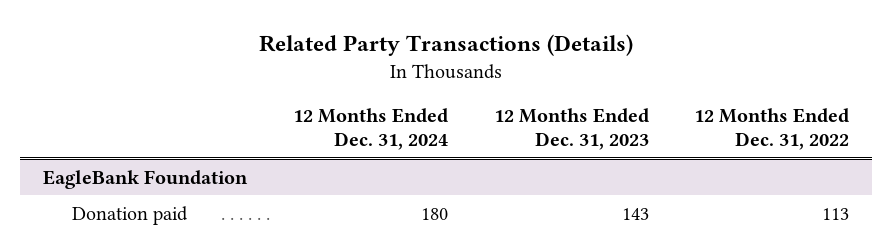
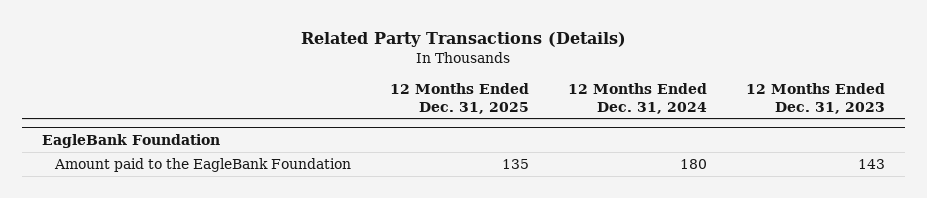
[694,108,850,151] 12 Months Ended Dec. 31, 2022 -> none
none -> [389,83,529,114] 12 Months Ended Dec. 31, 2025
[71,205,188,225] Donation paid -> [53,158,351,173] Amount paid to the EagleBank Foundation

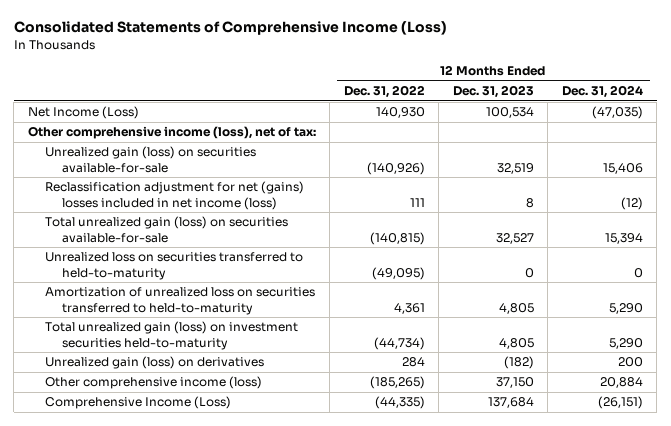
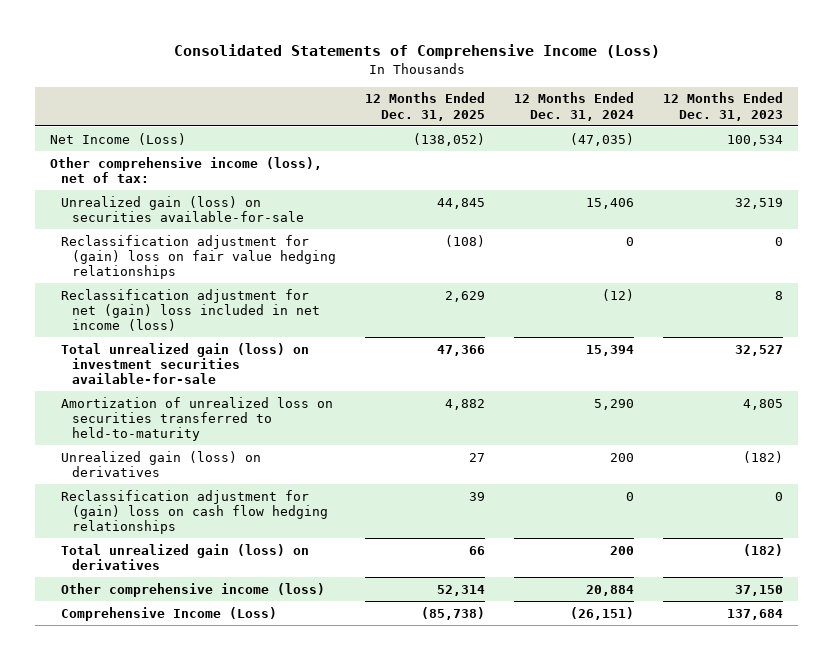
[343,84,425,98] Dec. 31, 2022 -> none
none -> [365,92,486,121] 12 Months Ended Dec. 31, 2025
[44,252,303,280] Unrealized loss on securities transferred to held-to-maturity -> none
none -> [61,234,337,280] Reclassification adjustment for (gain) loss on fair value hedging relationships
[44,181,304,210] Reclassification adjustment for net (gains) losses included in net income (loss) -> [61,288,321,332] Reclassification adjustment for net (gain) loss included in net income (loss)
[44,216,288,243] Total unrealized gain (loss) on securities available-for-sale -> [61,342,310,385] Total unrealized gain (loss) on investment securities available-for-sale
[44,321,298,350] Total unrealized gain (loss) on investment securities held-to-maturity -> none
none -> [61,489,329,535] Reclassification adjustment for (gain) loss on cash flow hedging relationships
none -> [61,543,310,570] Total unrealized gain (loss) on derivatives

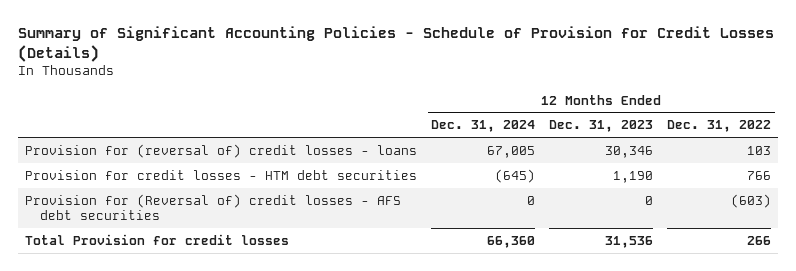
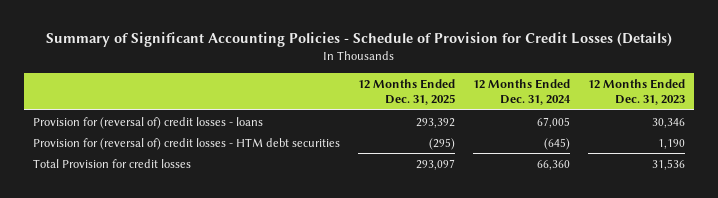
[667,120,772,133] Dec. 31, 2022 -> none
none -> [357,78,455,106] 12 Months Ended Dec. 31, 2025
[24,193,401,220] Provision for (Reversal of) credit losses - AFS debt securities -> none
[24,169,417,180] Provision for credit losses - HTM debt securities -> [32,137,340,150] Provision for (reversal of) credit losses - HTM debt securities

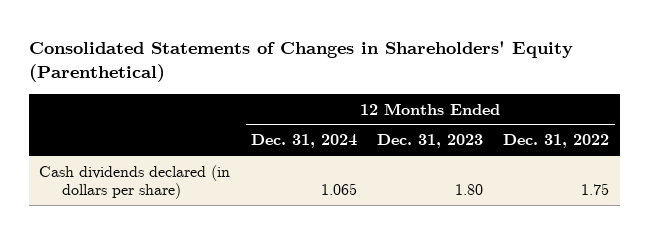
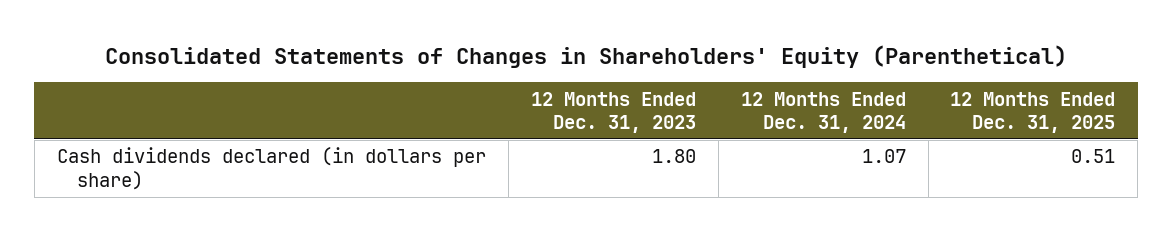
[503,134,610,149] Dec. 31, 2022 -> none
none -> [950,91,1116,134] 12 Months Ended Dec. 31, 2025
[320,182,357,195] 1.065 -> [861,149,906,164] 1.07

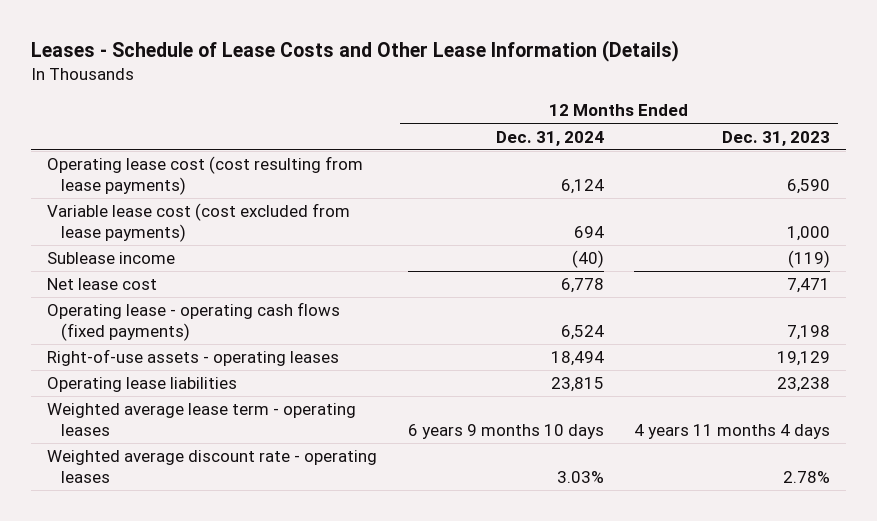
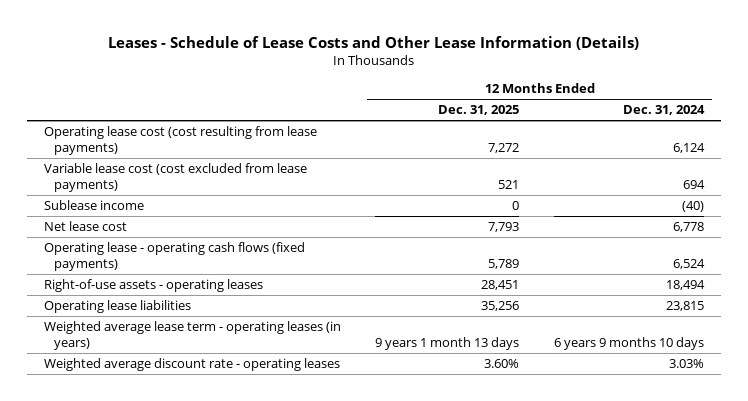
[722,130,831,146] Dec. 31, 2023 -> none
none -> [438,105,520,116] Dec. 31, 2025
[46,403,356,436] Weighted average lease term - operating leases -> [44,321,342,350] Weighted average lease term - operating leases (in years)

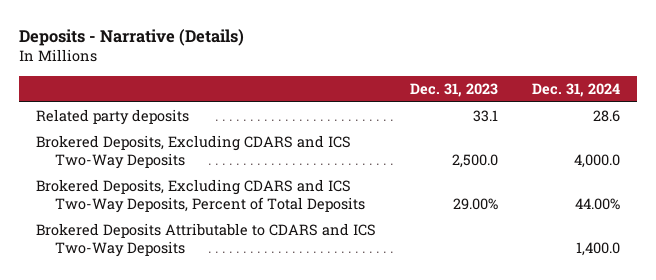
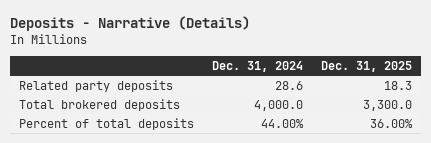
[410,83,499,98] Dec. 31, 2023 -> none
none -> [320,60,412,72] Dec. 31, 2025
[36,223,377,258] Brokered Deposits Attributable to CDARS and ICS Two-Way Deposits -> none
[36,135,352,170] Brokered Deposits, Excluding CDARS and ICS Two-Way Deposits -> [18,99,180,112] Total brokered deposits
[36,179,366,214] Brokered Deposits, Excluding CDARS and ICS Two-Way Deposits, Percent of Total Deposits -> [18,118,194,131] Percent of total deposits

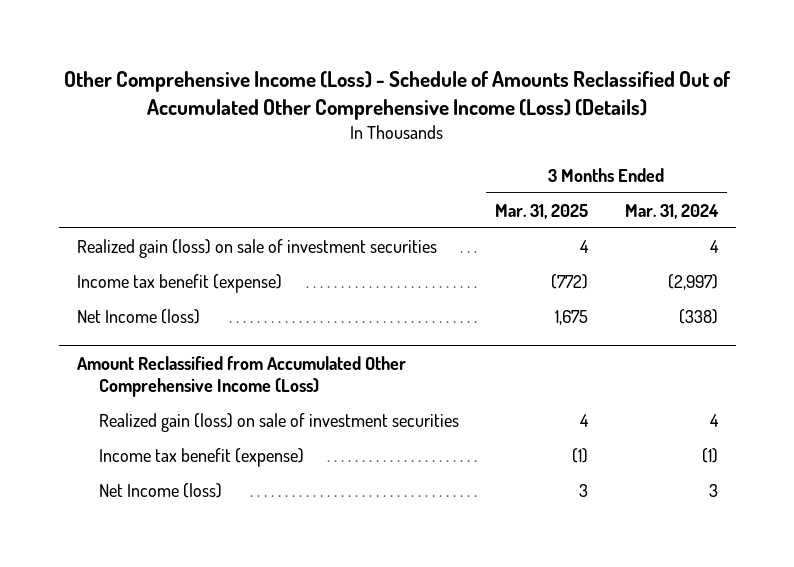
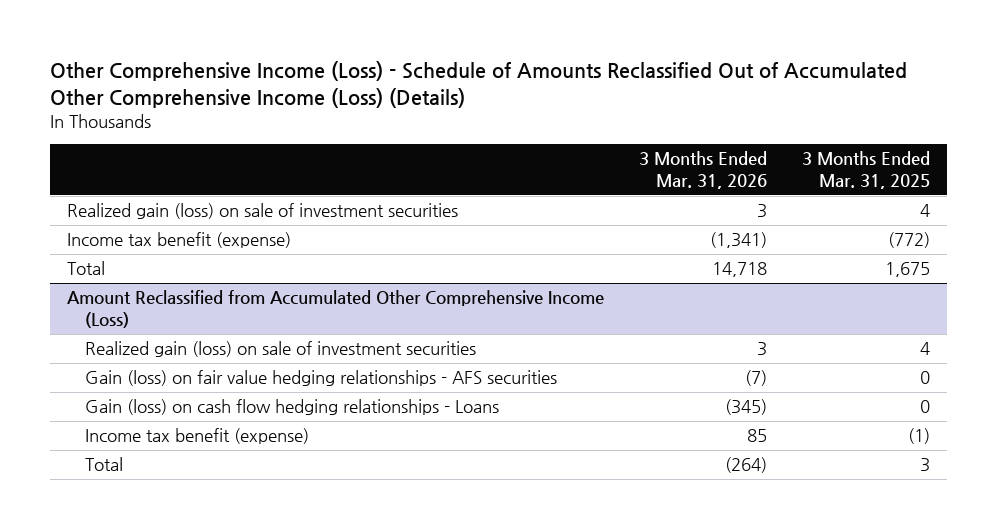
[624,203,719,219] Mar. 31, 2024 -> none
none -> [639,151,768,190] 3 Months Ended Mar. 31, 2026
[76,309,200,325] Net Income (loss) -> [67,261,106,276] Total
none -> [84,370,557,387] Gain (loss) on fair value hedging relationships - AFS securities
none -> [84,399,499,416] Gain (loss) on cash flow hedging relationships - Loans
[98,483,222,499] Net Income (loss) -> [84,457,123,472] Total

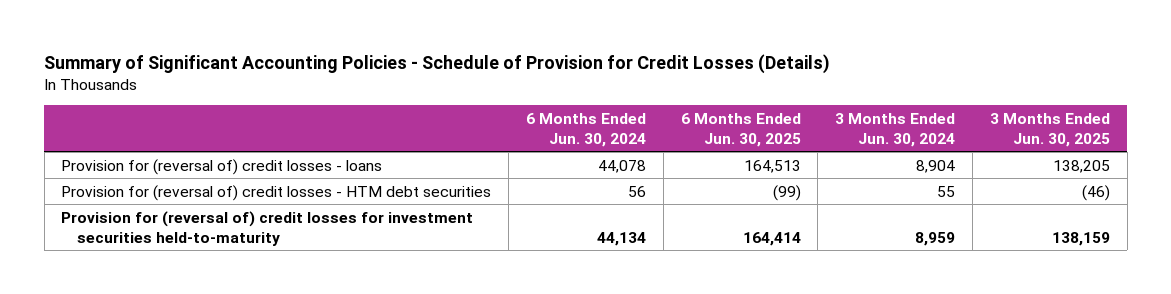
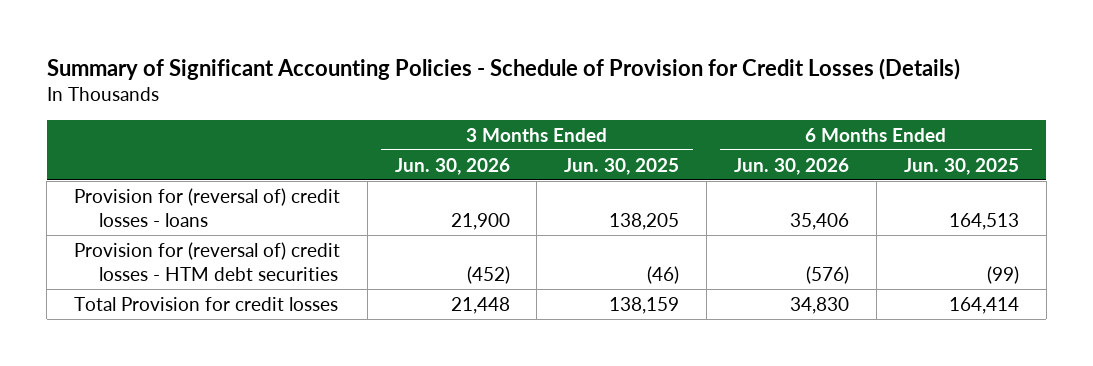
[526,113,647,147] 6 Months Ended Jun. 30, 2024 -> none
[835,113,956,147] 3 Months Ended Jun. 30, 2024 -> none
none -> [394,157,510,175] Jun. 30, 2026
none -> [733,157,849,175] Jun. 30, 2026
[61,210,474,246] Provision for (reversal of) credit losses for investment securities held-to-maturity -> [73,296,338,311] Total Provision for credit losses

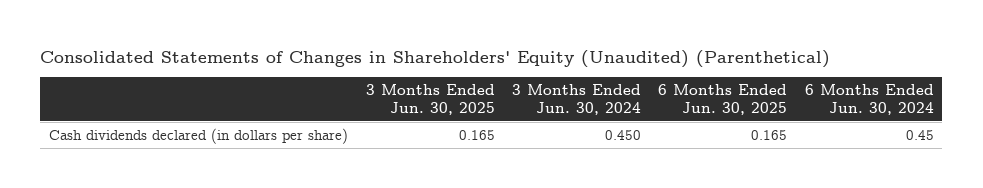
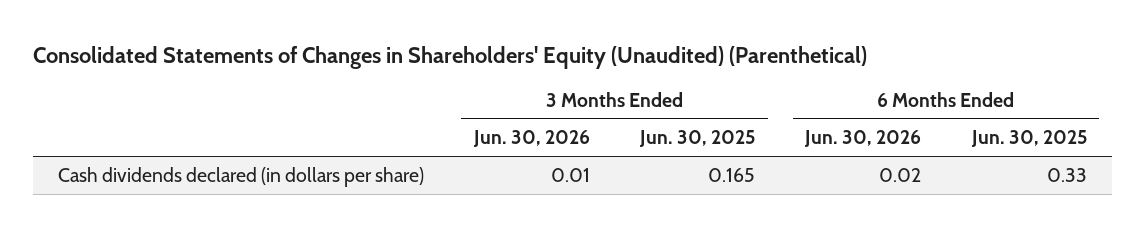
[511,84,641,115] 3 Months Ended Jun. 30, 2024 -> none
[804,84,934,115] 6 Months Ended Jun. 30, 2024 -> none
none -> [472,130,590,148] Jun. 30, 2026
none -> [804,130,922,148] Jun. 30, 2026
[751,129,788,140] 0.165 -> [1046,168,1087,183] 0.33

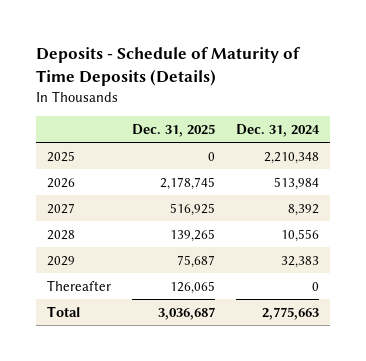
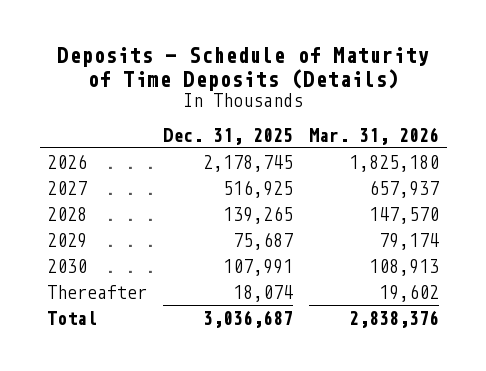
[236,124,321,138] Dec. 31, 2024 -> none
none -> [308,126,439,145] Mar. 31, 2026
[46,150,75,162] 2025 -> none
none -> [47,258,88,273] 2030
[170,280,216,294] 126,065 -> [233,284,294,302] 18,074

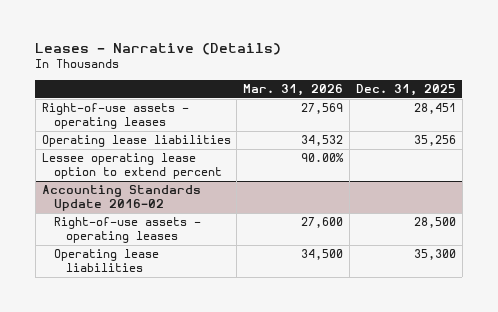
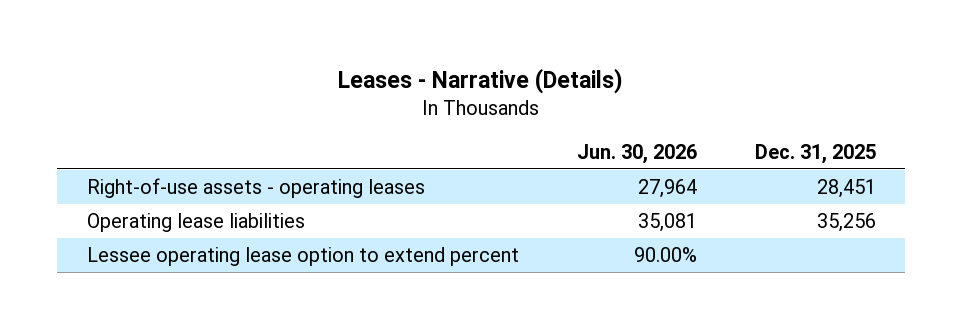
[243,84,344,97] Mar. 31, 2026 -> none
none -> [576,143,697,164] Jun. 30, 2026
[41,185,201,211] Accounting Standards Update 2016-02 -> none
[53,217,201,243] Right-of-use assets - operating leases -> none
[53,249,159,272] Operating lease liabilities -> none

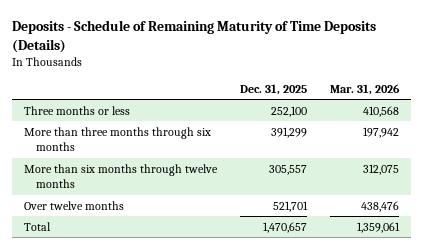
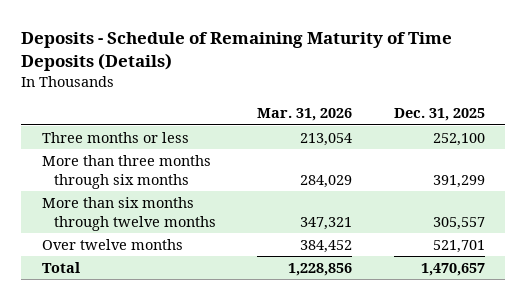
[363,105,400,117] 410,568 -> [300,132,353,146] 213,054
[363,126,400,138] 197,942 -> [300,174,353,188] 284,029
[363,163,400,175] 312,075 -> [300,216,353,230] 347,321
[361,200,400,212] 438,476 -> [300,239,353,253] 384,452
[357,221,401,233] 1,359,061 -> [288,262,353,276] 1,228,856

